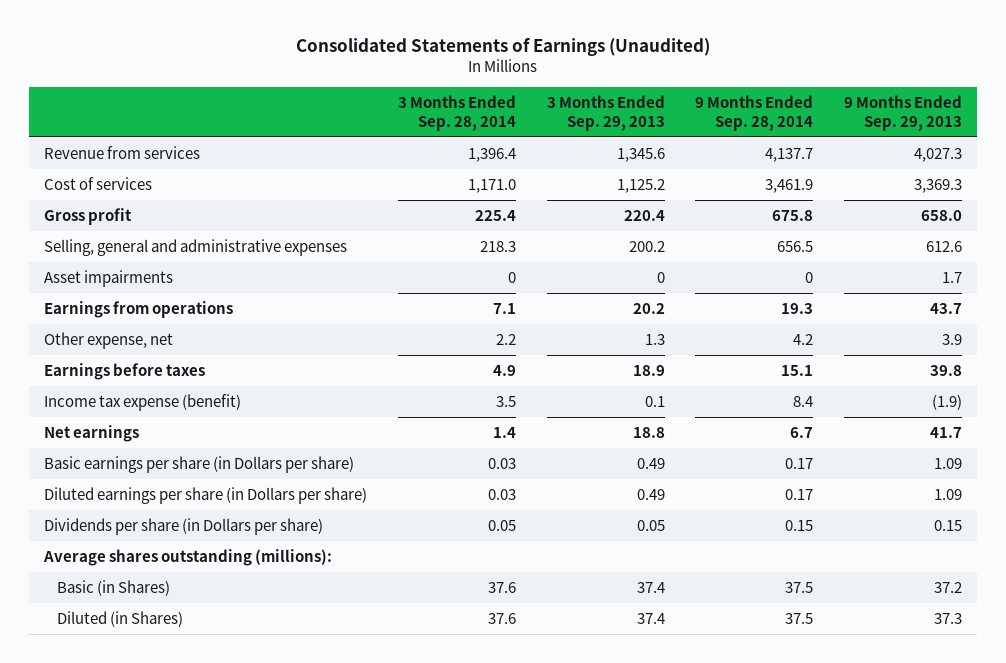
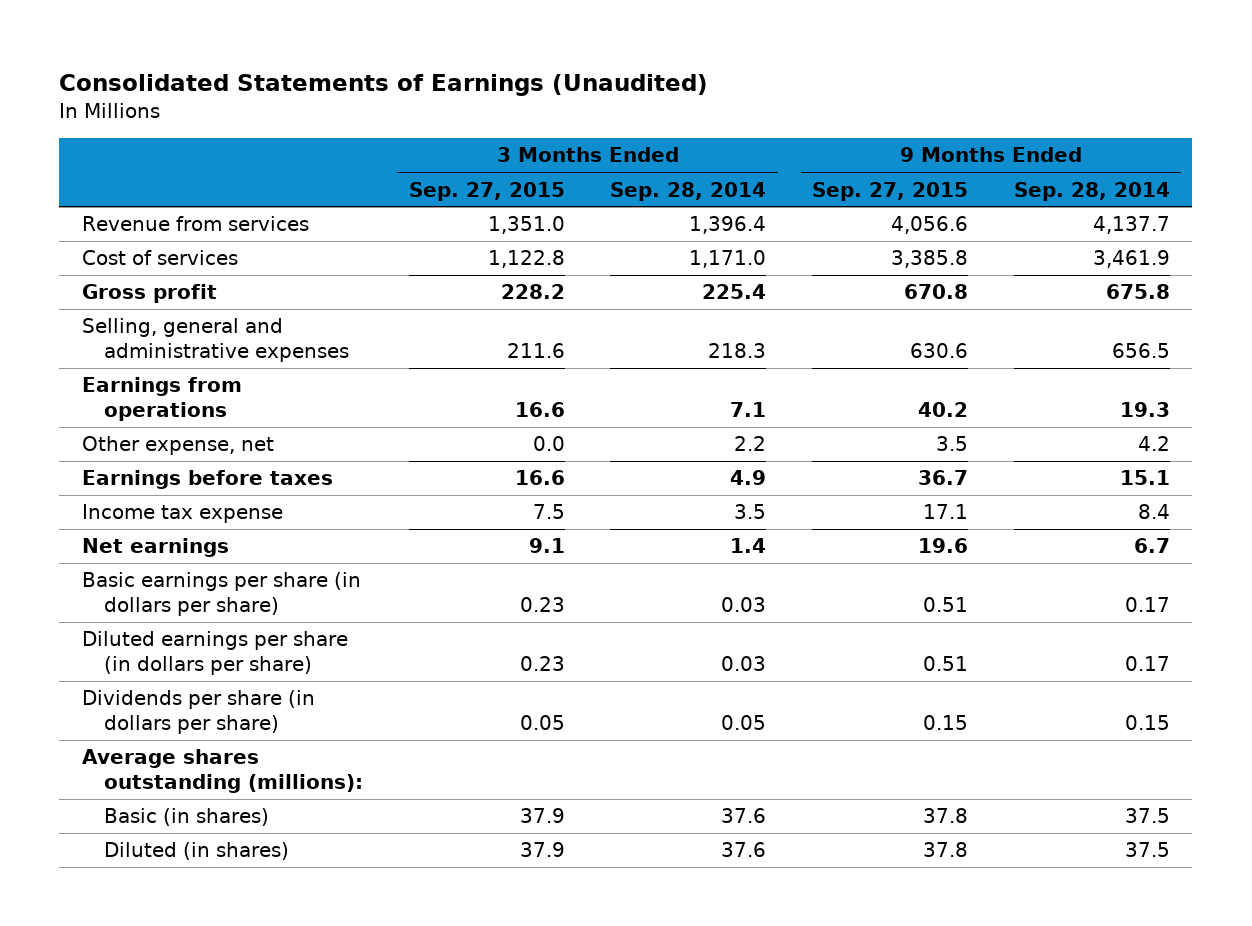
[546,94,665,131] 3 Months Ended Sep. 29, 2013 -> none
[843,94,962,131] 9 Months Ended Sep. 29, 2013 -> none
none -> [408,181,565,201] Sep. 27, 2015
none -> [812,181,969,201] Sep. 27, 2015
[44,269,174,287] Asset impairments -> none
[44,393,242,411] Income tax expense (benefit) -> [81,504,283,524] Income tax expense
[44,455,355,473] Basic earnings per share (in Dollars per share) -> [81,572,361,617] Basic earnings per share (in dollars per share)
[44,486,368,504] Diluted earnings per share (in Dollars per share) -> [81,631,348,676] Diluted earnings per share (in dollars per share)
[44,517,324,535] Dividends per share (in Dollars per share) -> [81,690,315,735] Dividends per share (in dollars per share)
[57,579,171,596] Basic (in Shares) -> [104,808,270,827] Basic (in shares)
[57,610,184,627] Diluted (in Shares) -> [104,842,290,861] Diluted (in shares)

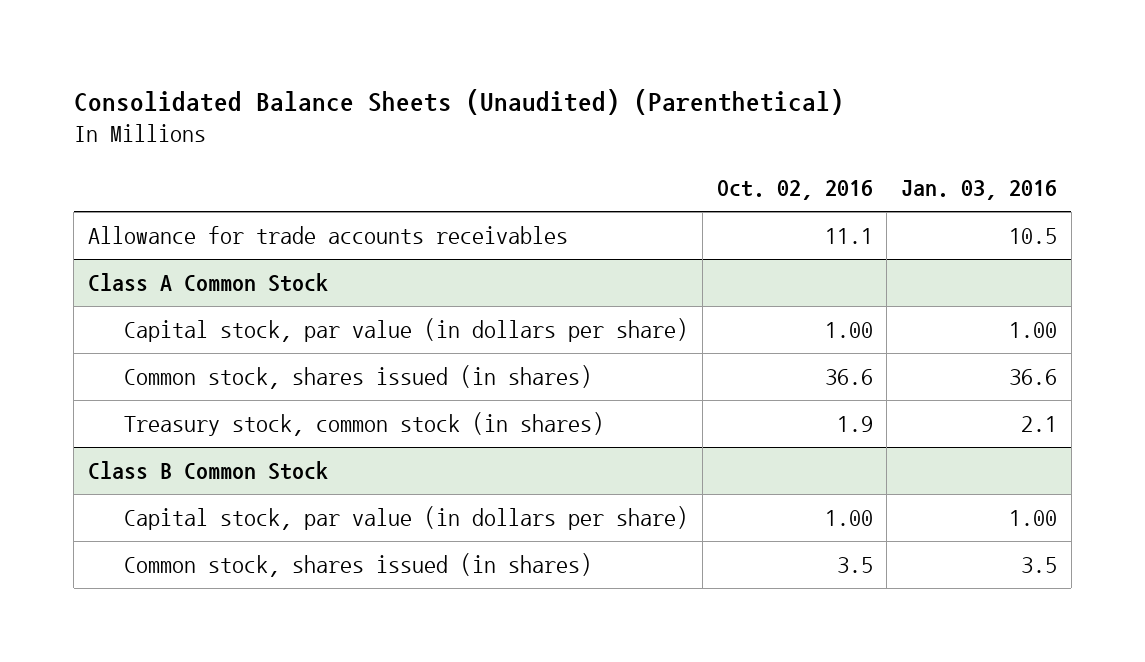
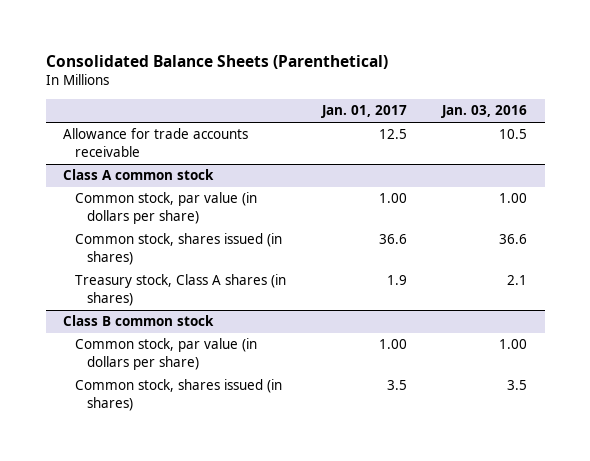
[73,88,844,115] Consolidated Balance Sheets (Unaudited) (Parenthetical) -> [45,54,388,69] Consolidated Balance Sheets (Parenthetical)
[716,180,873,201] Oct. 02, 2016 -> none
none -> [320,105,407,119] Jan. 01, 2017
[87,225,568,244] Allowance for trade accounts receivables -> [63,128,249,158] Allowance for trade accounts receivable
[87,272,328,292] Class A Common Stock -> [63,169,215,181] Class A common stock
[124,317,689,342] Capital stock, par value (in dollars per share) -> [75,192,258,225] Common stock, par value (in dollars per share)
[124,411,605,436] Treasury stock, common stock (in shares) -> [75,274,287,307] Treasury stock, Class A shares (in shares)
[87,460,328,480] Class B Common Stock -> [63,315,215,327] Class B common stock
[124,505,689,530] Capital stock, par value (in dollars per share) -> [75,338,258,371] Common stock, par value (in dollars per share)

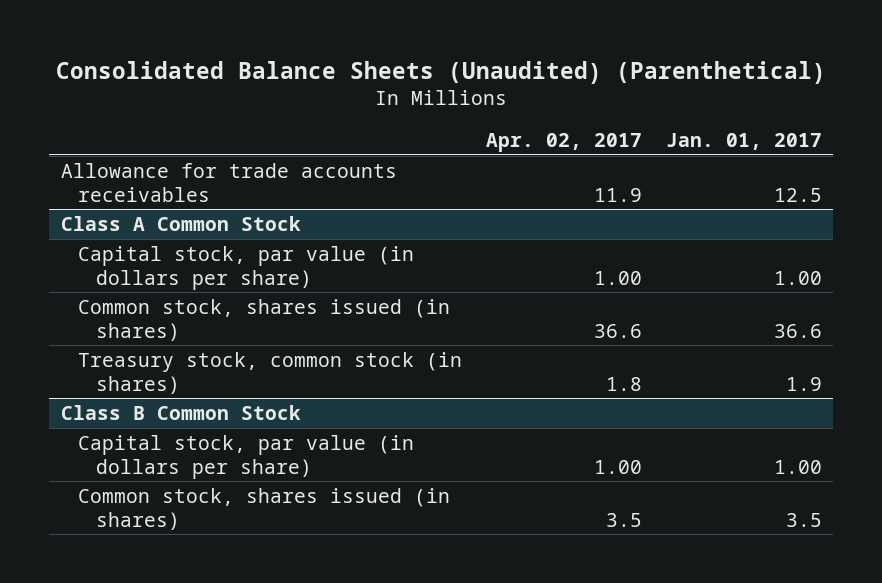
[45,54,388,69] Consolidated Balance Sheets (Parenthetical) -> [56,61,827,85] Consolidated Balance Sheets (Unaudited) (Parenthetical)
[441,105,528,119] Jan. 03, 2016 -> none
none -> [485,132,642,152] Apr. 02, 2017
[63,128,249,158] Allowance for trade accounts receivable -> [60,162,397,202] Allowance for trade accounts receivables
[63,169,215,181] Class A common stock -> [60,215,301,231] Class A Common Stock
[75,192,258,225] Common stock, par value (in dollars per share) -> [78,245,415,290] Capital stock, par value (in dollars per share)
[75,274,287,307] Treasury stock, Class A shares (in shares) -> [78,351,463,394] Treasury stock, common stock (in shares)
[63,315,215,327] Class B common stock -> [60,404,301,420] Class B Common Stock
[75,338,258,371] Common stock, par value (in dollars per share) -> [78,434,415,479] Capital stock, par value (in dollars per share)

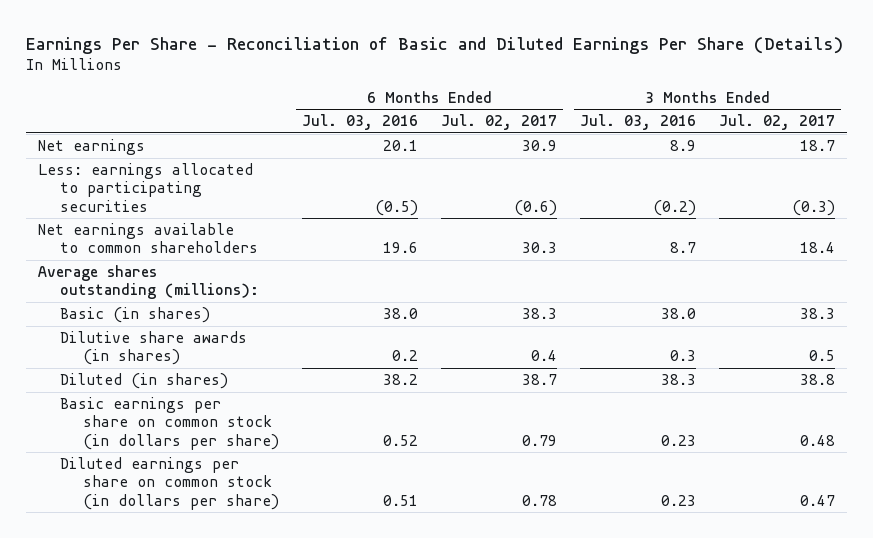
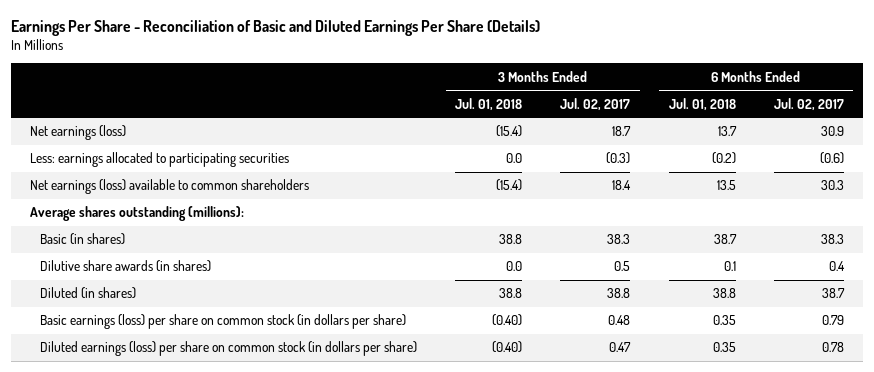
[301,114,418,131] Jul. 03, 2016 -> none
[580,114,697,131] Jul. 03, 2016 -> none
none -> [455,97,523,111] Jul. 01, 2018
none -> [668,97,736,111] Jul. 01, 2018
[37,139,145,156] Net earnings -> [30,125,127,141] Net earnings (loss)
[37,223,259,254] Net earnings available to common shareholders -> [30,179,310,195] Net earnings (loss) available to common shareholders
[60,397,279,450] Basic earnings per share on common stock (in dollars per share) -> [40,314,407,330] Basic earnings (loss) per share on common stock (in dollars per share)
[60,457,279,510] Diluted earnings per share on common stock (in dollars per share) -> [40,341,418,357] Diluted earnings (loss) per share on common stock (in dollars per share)

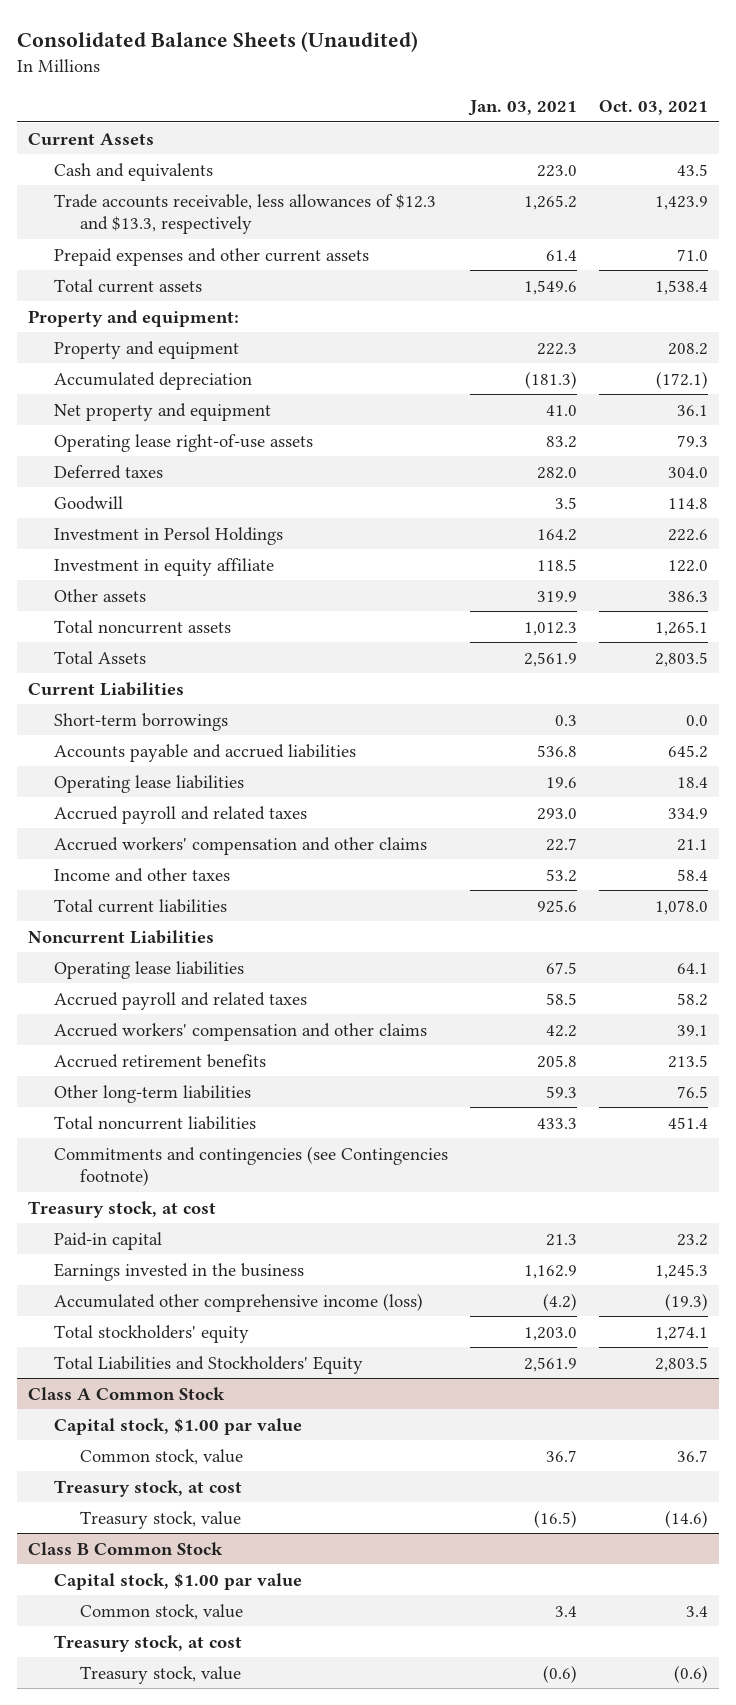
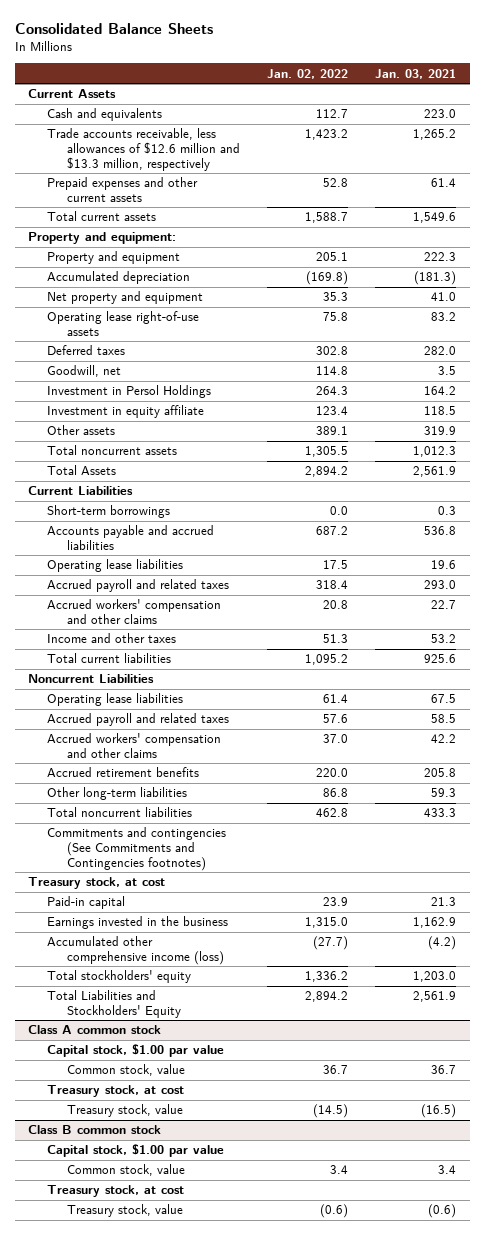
[17,30,419,52] Consolidated Balance Sheets (Unaudited) -> [14,22,213,34] Consolidated Balance Sheets
[598,100,708,116] Oct. 03, 2021 -> none
none -> [266,68,348,79] Jan. 02, 2022
[54,193,437,235] Trade accounts receivable, less allowances of $12.3 and $13.3, respectively -> [47,128,240,171] Trade accounts receivable, less allowances of $12.6 million and $13.3 million, respectively
[54,495,124,510] Goodwill -> [47,365,122,378] Goodwill, net
[54,1145,449,1187] Commitments and contingencies (see Contingencies footnote) -> [47,827,227,871] Commitments and contingencies (See Commitments and Contingencies footnotes)
[28,1386,226,1400] Class A Common Stock -> [28,1025,162,1035] Class A common stock
[28,1541,224,1555] Class B Common Stock -> [28,1125,162,1135] Class B common stock

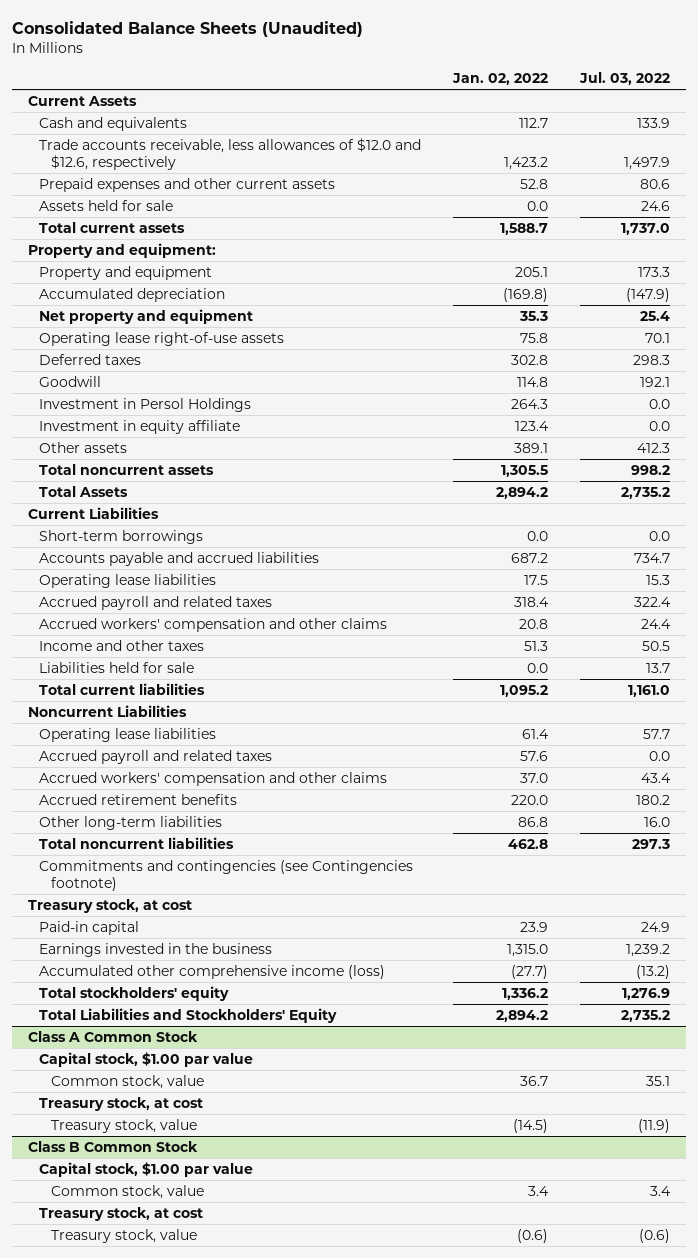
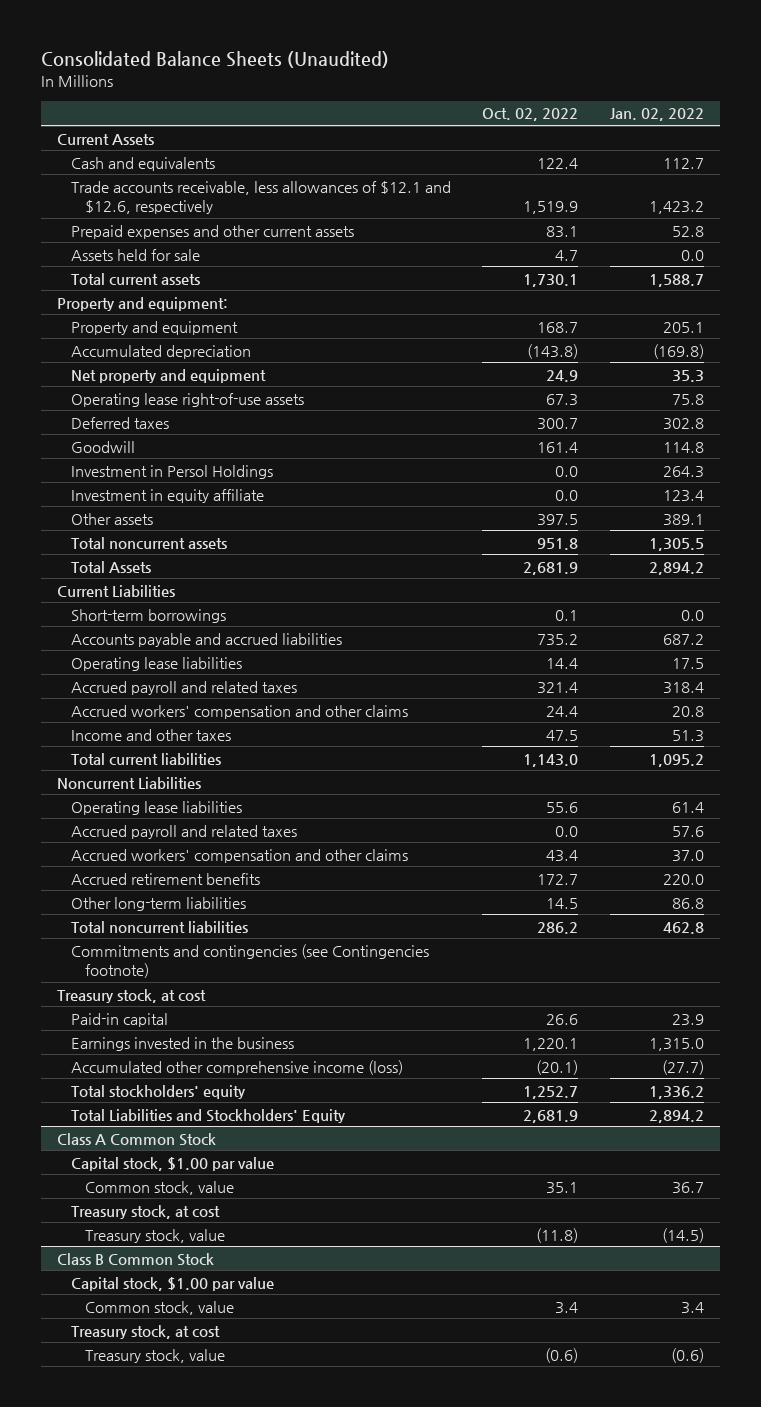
[578,72,670,86] Jul. 03, 2022 -> none
none -> [482,108,579,122] Oct. 02, 2022
[39,137,422,171] Trade accounts receivable, less allowances of $12.0 and $12.6, respectively -> [70,180,451,214] Trade accounts receivable, less allowances of $12.1 and $12.6, respectively
[39,661,195,673] Liabilities held for sale -> none

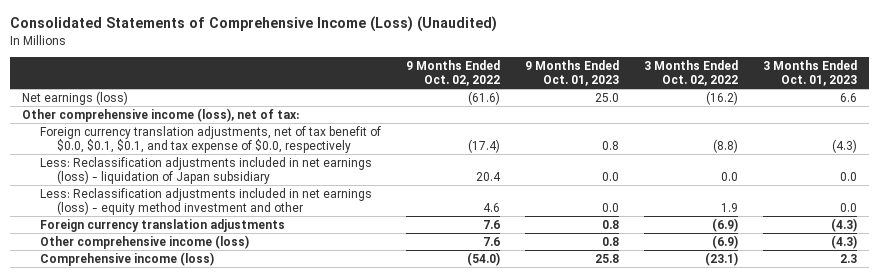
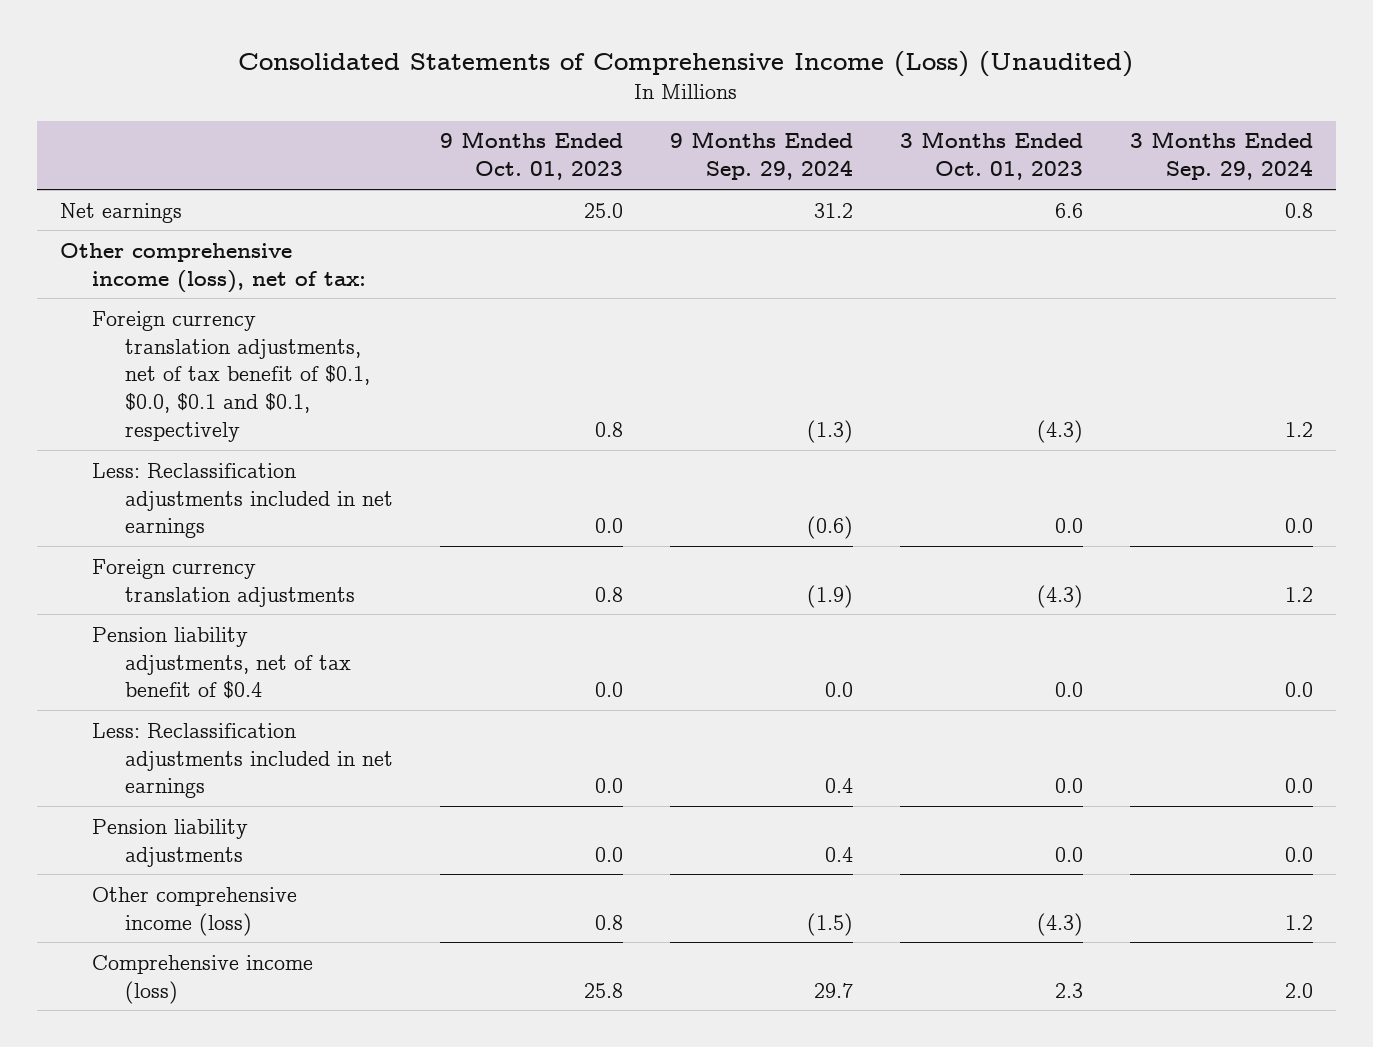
[405,59,500,86] 9 Months Ended Oct. 02, 2022 -> none
[643,59,738,86] 3 Months Ended Oct. 02, 2022 -> none
none -> [669,131,853,181] 9 Months Ended Sep. 29, 2024
none -> [1129,131,1313,181] 3 Months Ended Sep. 29, 2024
[22,90,129,105] Net earnings (loss) -> [60,202,183,223] Net earnings
[39,156,372,185] Less: Reclassification adjustments included in net earnings (loss) - liquidation of Japan subsidiary -> none
[39,125,381,154] Foreign currency translation adjustments, net of tax benefit of $0.0, $0.1, $0.1, and tax expense of $0.0, respectively -> [92,310,370,443] Foreign currency translation adjustments, net of tax benefit of $0.1, $0.0, $0.1 and $0.1, respectively
[39,187,372,216] Less: Reclassification adjustments included in net earnings (loss) - equity method investment and other -> [92,462,393,539] Less: Reclassification adjustments included in net earnings
none -> [92,626,351,700] Pension liability adjustments, net of tax benefit of $0.4
none -> [92,722,393,799] Less: Reclassification adjustments included in net earnings
none -> [92,818,249,867] Pension liability adjustments

